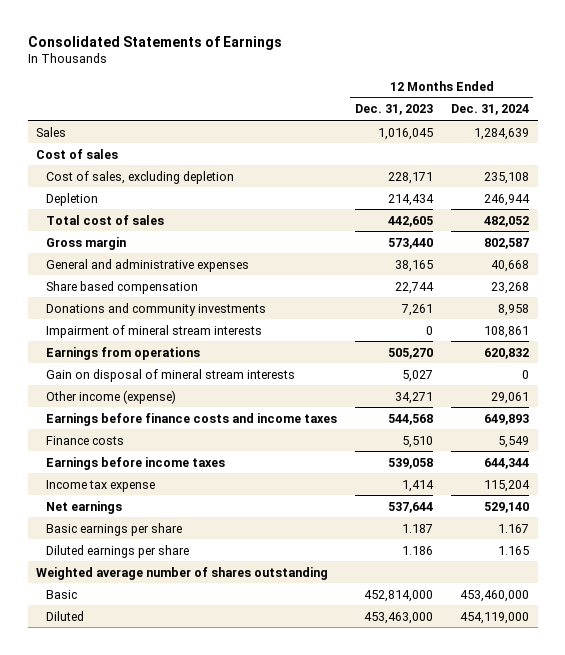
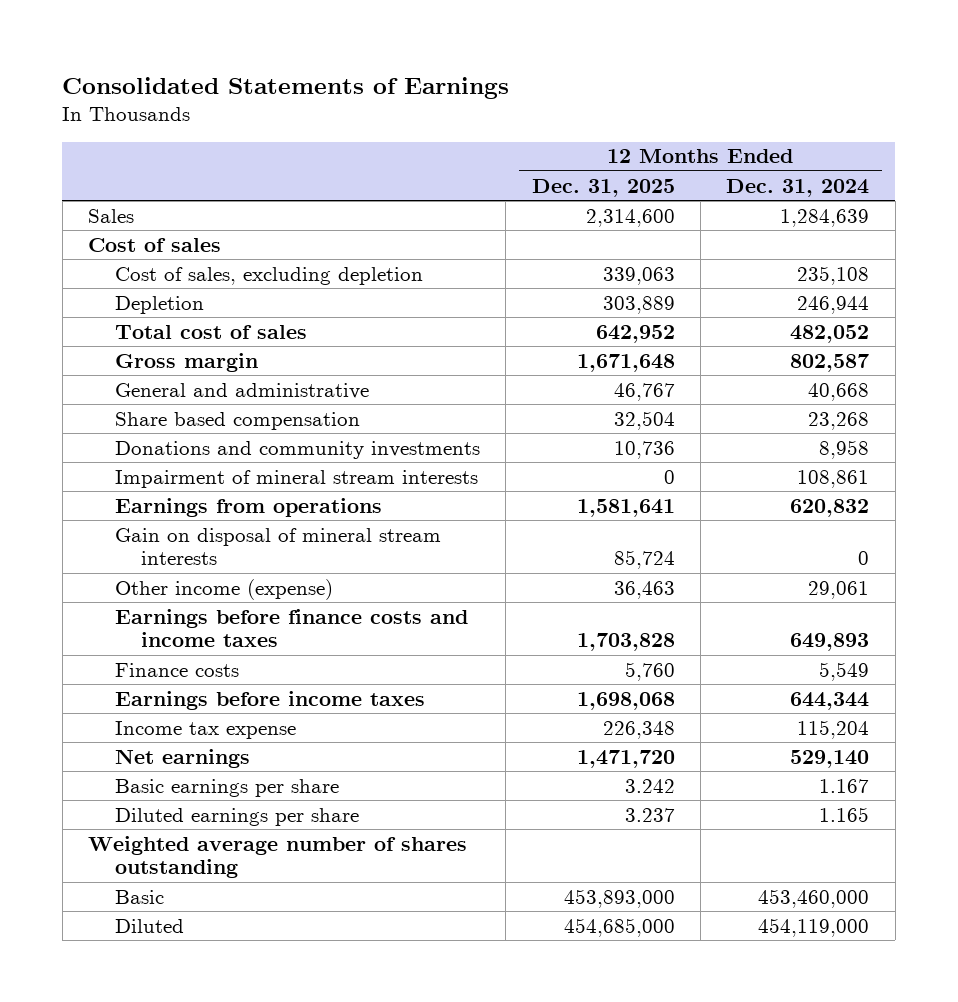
[354,104,433,116] Dec. 31, 2023 -> none
none -> [531,178,675,197] Dec. 31, 2025
[45,258,249,272] General and administrative expenses -> [114,382,369,399] General and administrative

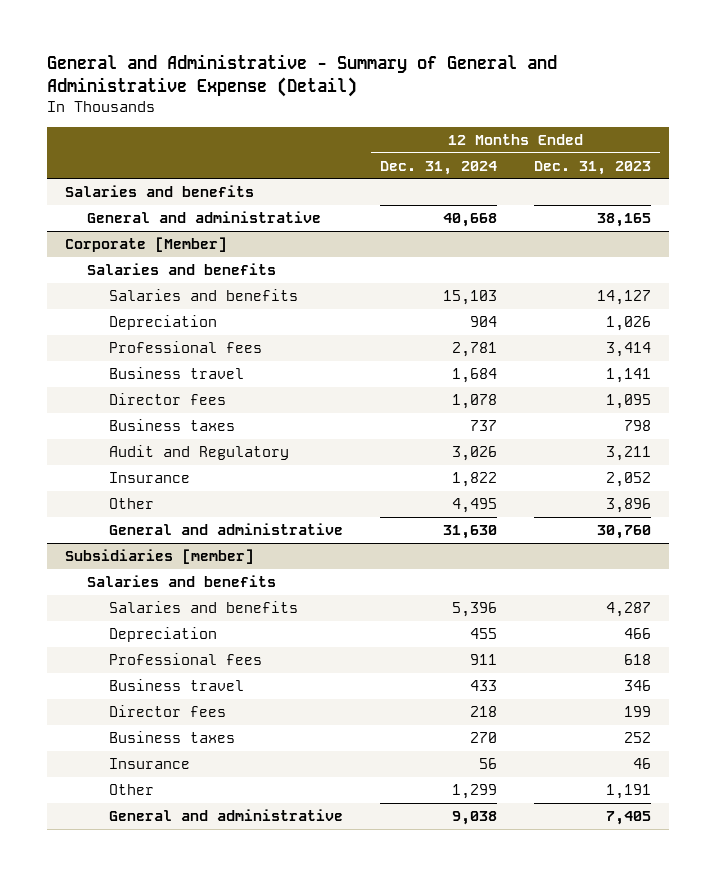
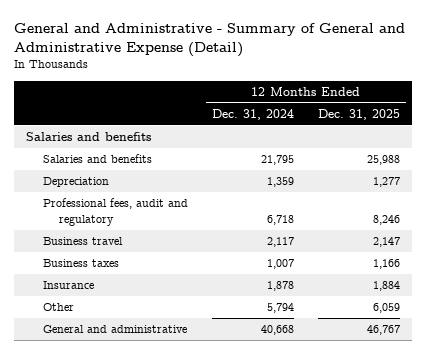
[533,160,651,175] Dec. 31, 2023 -> none
none -> [317,108,400,120] Dec. 31, 2025
none -> [42,154,152,164] Salaries and benefits
none -> [42,177,109,188] Depreciation
none -> [42,198,188,226] Professional fees, audit and regulatory
none -> [42,237,123,246] Business travel
none -> [42,259,119,268] Business taxes
none -> [42,281,94,290] Insurance
none -> [42,303,74,312] Other
[64,237,227,253] Corporate [Member] -> none
[87,263,277,276] Salaries and benefits -> none
[109,289,299,302] Salaries and benefits -> none
[109,315,218,331] Depreciation -> none
[109,341,263,354] Professional fees -> none
[109,367,245,380] Business travel -> none
[109,393,227,406] Director fees -> none
[109,419,236,432] Business taxes -> none
[109,445,290,461] Audit and Regulatory -> none
[109,472,191,484] Insurance -> none
[109,498,155,510] Other -> none
[109,523,344,536] General and administrative -> none
[64,549,254,565] Subsidiaries [member] -> none
[87,575,277,588] Salaries and benefits -> none
[109,601,299,614] Salaries and benefits -> none
[109,627,218,643] Depreciation -> none
[109,653,263,666] Professional fees -> none
[109,679,245,692] Business travel -> none
[109,705,227,718] Director fees -> none
[109,731,236,744] Business taxes -> none
[109,758,191,770] Insurance -> none
[109,784,155,796] Other -> none
[109,809,344,822] General and administrative -> none

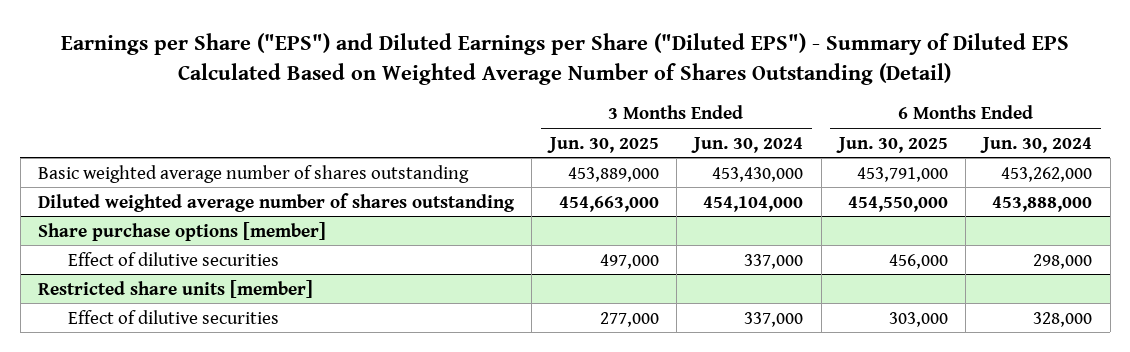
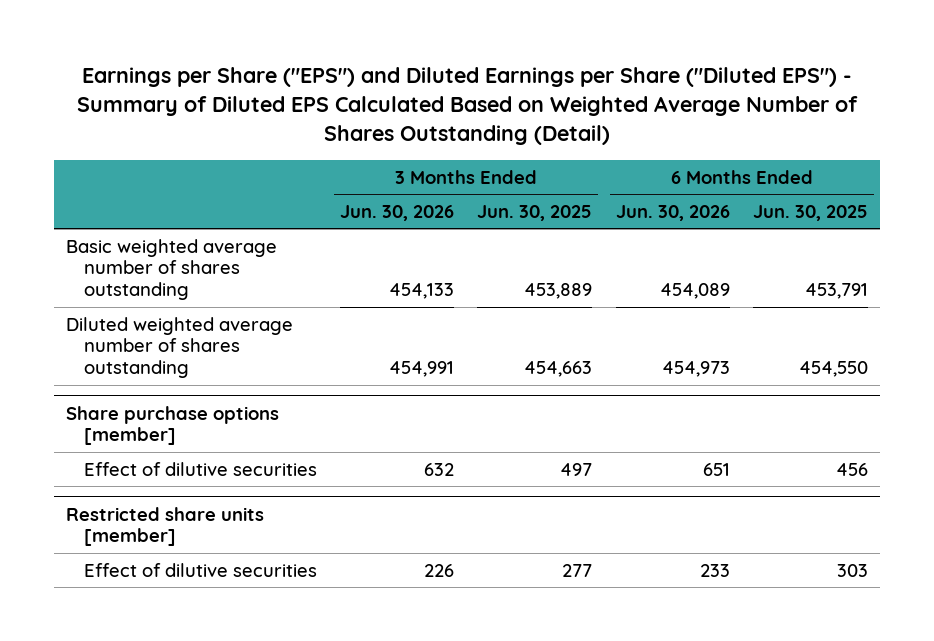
[691,136,804,153] Jun. 30, 2024 -> none
[980,136,1093,153] Jun. 30, 2024 -> none
none -> [339,204,454,221] Jun. 30, 2026
none -> [615,204,730,221] Jun. 30, 2026
[567,166,659,182] 453,889,000 -> [524,283,593,300] 453,889
[856,166,948,182] 453,791,000 -> [805,283,869,300] 453,791
[558,195,659,212] 454,663,000 -> [524,361,593,378] 454,663
[847,195,948,212] 454,550,000 -> [799,361,869,378] 454,550
[599,253,659,269] 497,000 -> [560,462,593,476] 497
[888,253,948,269] 456,000 -> [836,462,869,476] 456
[599,311,659,327] 277,000 -> [562,563,593,577] 277
[888,311,948,327] 303,000 -> [837,563,869,577] 303

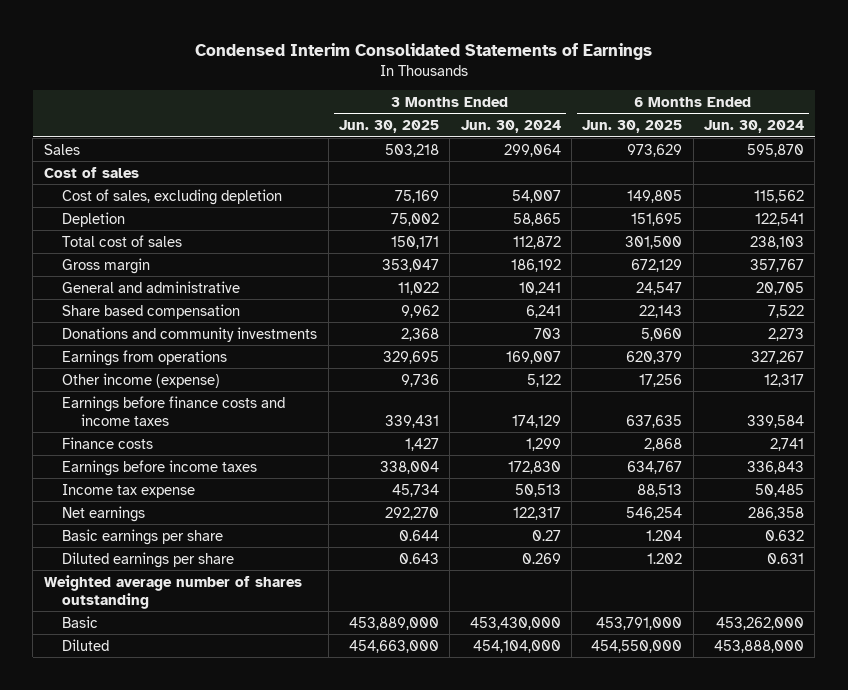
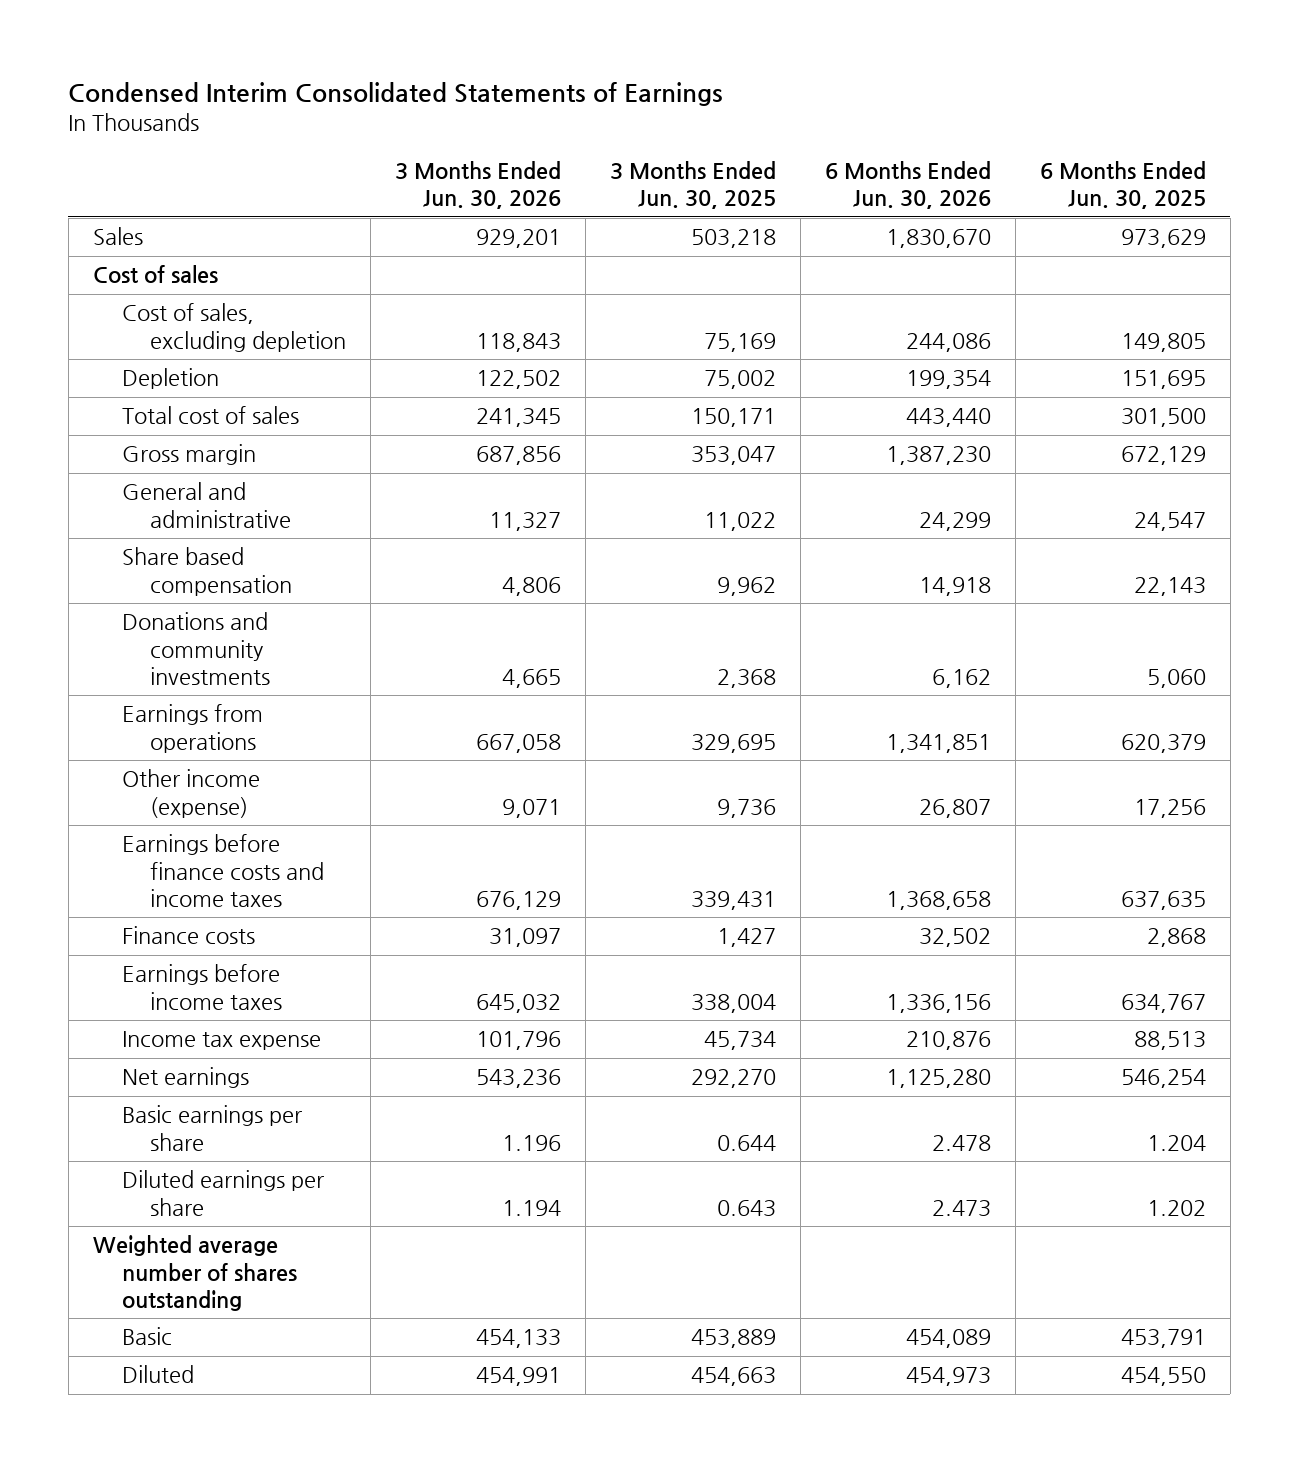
[460,119,561,133] Jun. 30, 2024 -> none
[703,119,804,133] Jun. 30, 2024 -> none
none -> [395,160,562,210] 3 Months Ended Jun. 30, 2026
none -> [824,160,991,210] 6 Months Ended Jun. 30, 2026
[349,616,440,630] 453,889,000 -> [691,1329,777,1349] 453,889
[596,616,683,630] 453,791,000 -> [1120,1329,1206,1349] 453,791
[349,639,440,653] 454,663,000 -> [691,1367,777,1387] 454,663
[591,639,683,653] 454,550,000 -> [1120,1367,1206,1387] 454,550

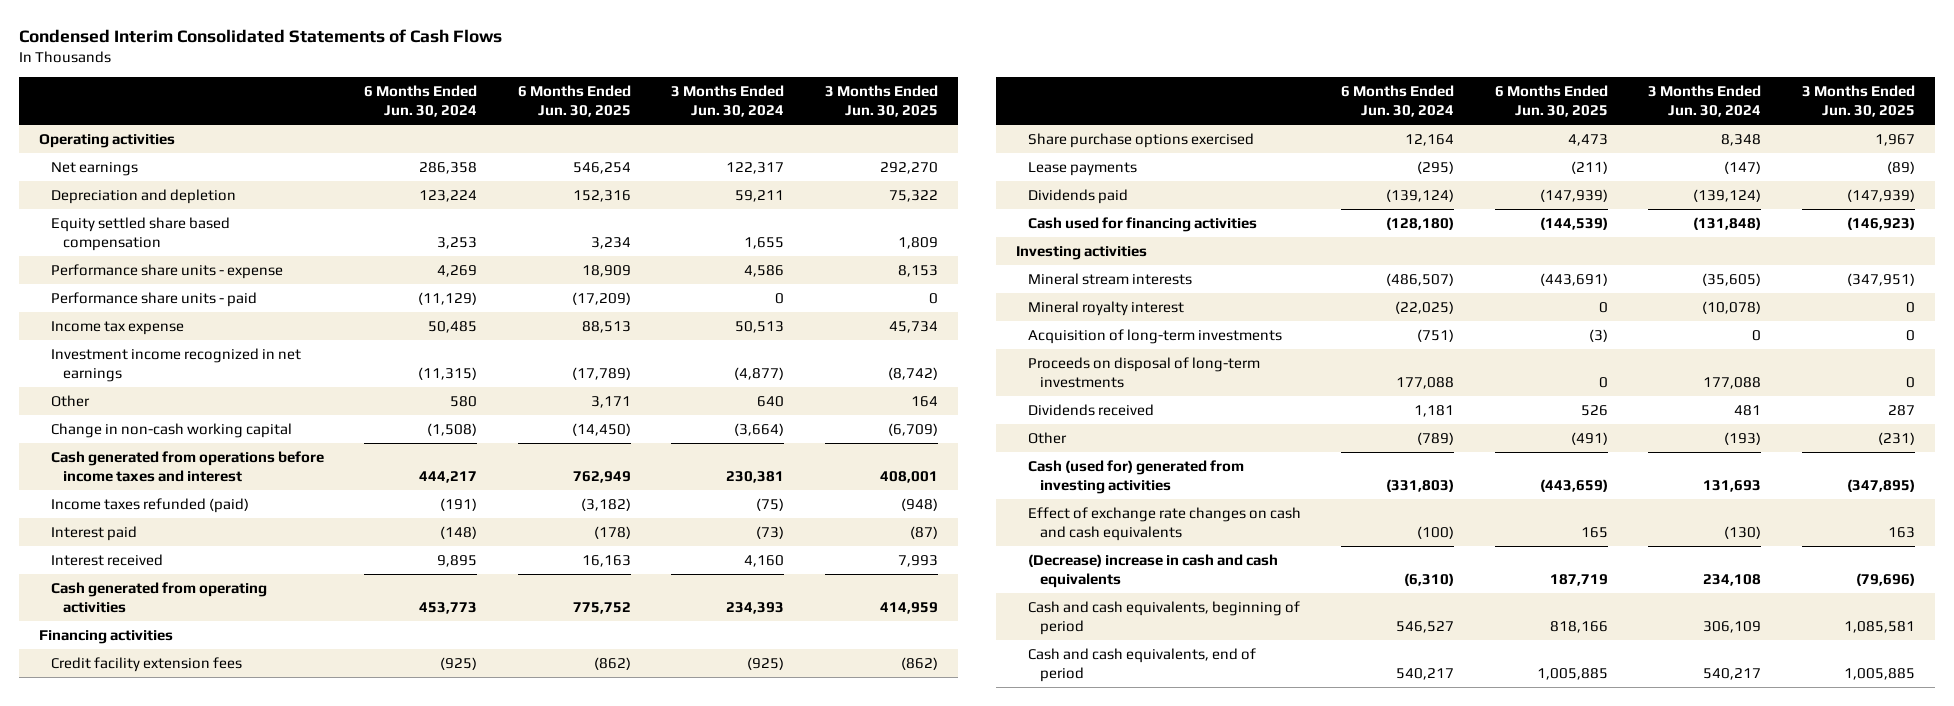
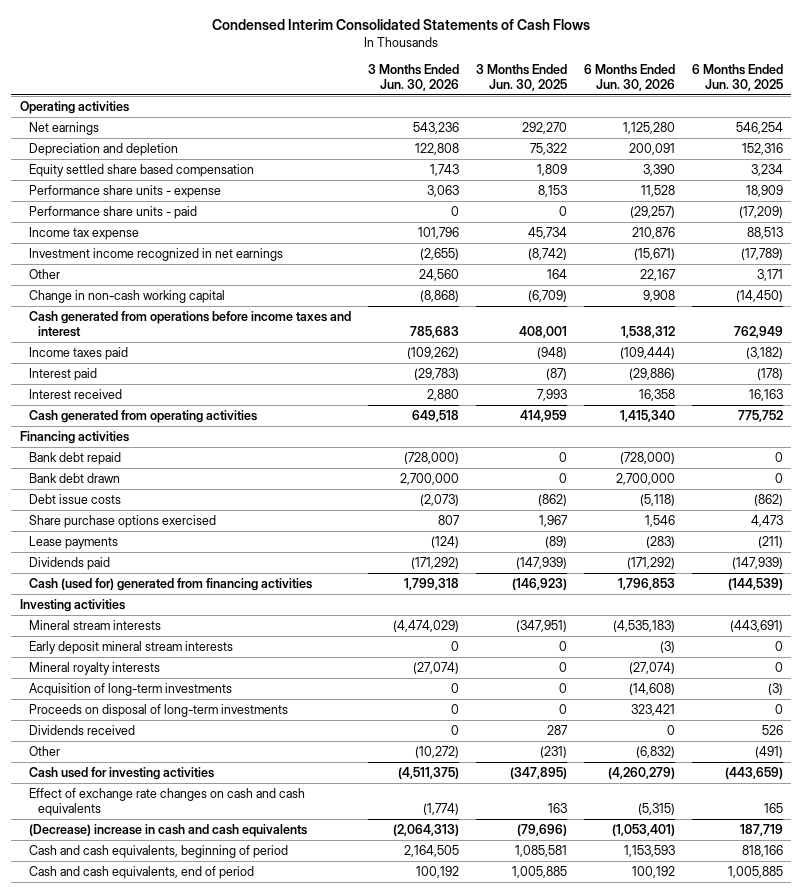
[364,85,478,118] 6 Months Ended Jun. 30, 2024 -> none
[671,85,785,118] 3 Months Ended Jun. 30, 2024 -> none
none -> [367,63,459,92] 3 Months Ended Jun. 30, 2026
none -> [583,63,675,92] 6 Months Ended Jun. 30, 2026
[50,497,249,513] Income taxes refunded (paid) -> [28,346,128,360] Income taxes paid
none -> [28,451,121,465] Bank debt repaid
none -> [28,472,120,483] Bank debt drawn
[50,656,242,672] Credit facility extension fees -> [28,493,121,504] Debt issue costs
[1027,216,1257,232] Cash used for financing activities -> [28,577,312,591] Cash (used for) generated from financing activities
none -> [28,640,233,654] Early deposit mineral stream interests
[1027,300,1184,316] Mineral royalty interest -> [28,661,160,675] Mineral royalty interests
[1027,459,1244,494] Cash (used for) generated from investing activities -> [28,766,214,780] Cash used for investing activities

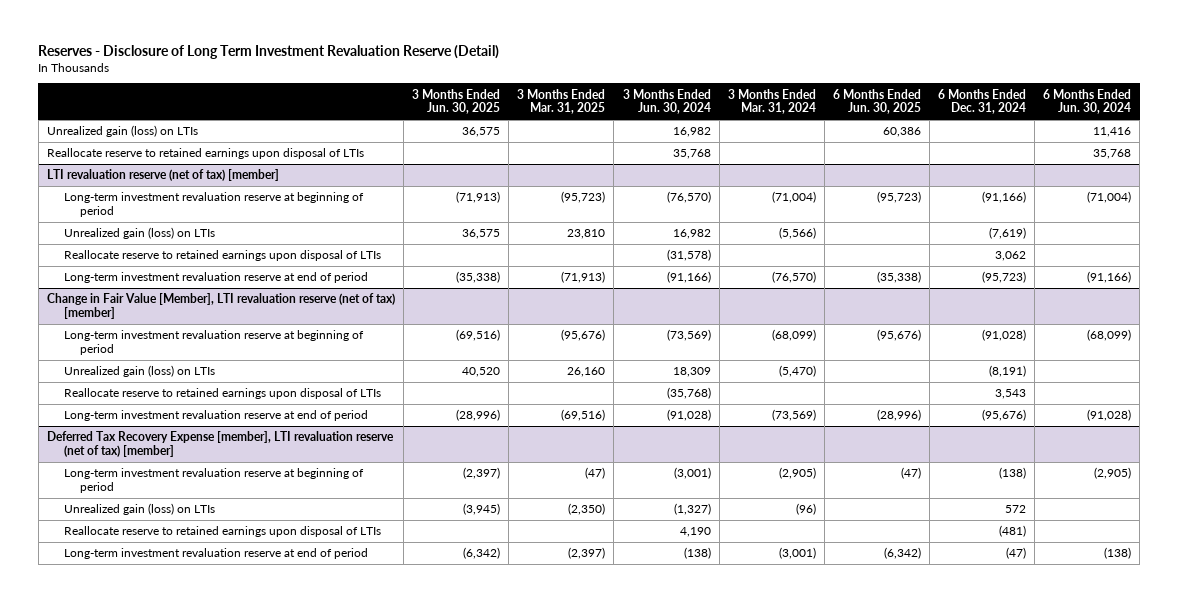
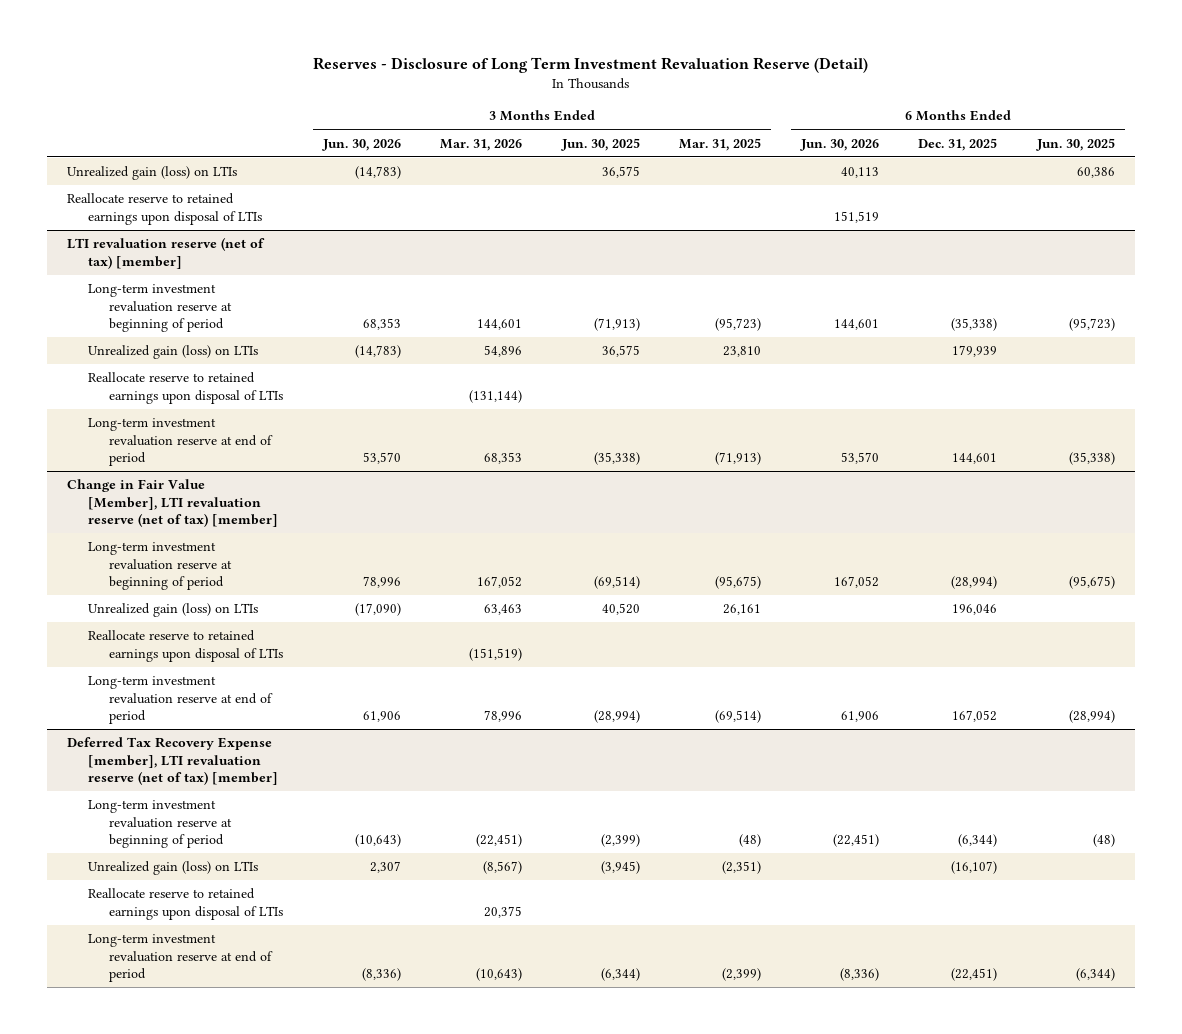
[622,88,711,115] 3 Months Ended Jun. 30, 2024 -> none
[727,88,816,115] 3 Months Ended Mar. 31, 2024 -> none
[938,88,1027,115] 6 Months Ended Dec. 31, 2024 -> none
[1043,88,1132,115] 6 Months Ended Jun. 30, 2024 -> none
none -> [321,138,401,151] Jun. 30, 2026
none -> [440,138,523,151] Mar. 31, 2026
none -> [799,138,879,151] Jun. 30, 2026
none -> [918,137,998,151] Dec. 31, 2025
[456,329,501,342] (69,516) -> [593,576,640,590] (69,514)
[561,329,606,342] (95,676) -> [715,576,762,590] (95,675)
[876,329,921,342] (95,676) -> [1068,576,1115,590] (95,675)
[567,367,606,378] 26,160 -> [723,604,762,616] 26,161
[456,409,501,422] (28,996) -> [593,710,640,724] (28,994)
[561,409,606,422] (69,516) -> [715,710,762,724] (69,514)
[876,409,921,422] (28,996) -> [1068,710,1115,724] (28,994)
[463,467,501,480] (2,397) -> [600,834,640,848] (2,399)
[585,467,606,480] (47) -> [739,834,762,848] (48)
[900,467,921,480] (47) -> [1092,834,1115,848] (48)
[568,503,606,516] (2,350) -> [722,861,762,875] (2,351)
[463,547,501,560] (6,342) -> [600,968,640,982] (6,344)
[568,547,606,560] (2,397) -> [722,968,762,982] (2,399)
[883,547,921,560] (6,342) -> [1075,968,1115,982] (6,344)

